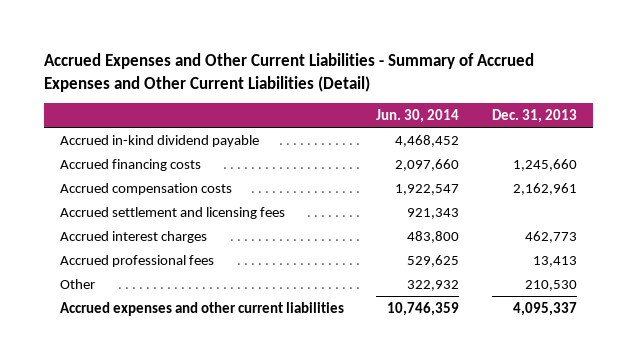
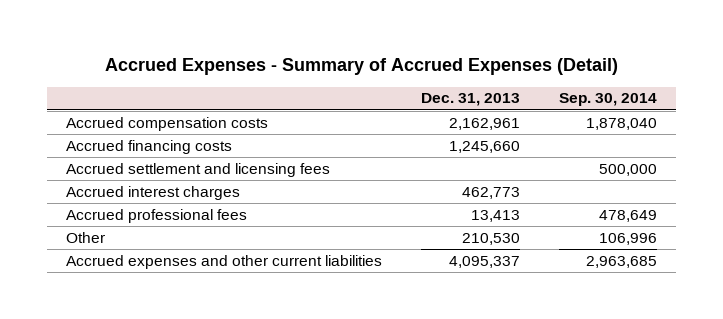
[43,53,534,92] Accrued Expenses and Other Current Liabilities - Summary of Accrued Expenses and Other Current Liabilities (Detail) -> [104,58,618,76] Accrued Expenses - Summary of Accrued Expenses (Detail)
[376,108,460,123] Jun. 30, 2014 -> none
none -> [558,93,657,107] Sep. 30, 2014
[60,134,260,147] Accrued in-kind dividend payable -> none
[60,158,202,171] Accrued financing costs -> [66,139,233,154] Accrued financing costs

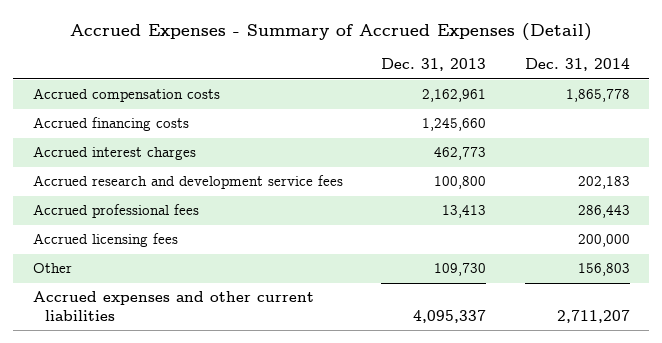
[558,93,657,107] Sep. 30, 2014 -> none
none -> [524,58,630,72] Dec. 31, 2014
[66,162,331,177] Accrued settlement and licensing fees -> none
none -> [32,175,343,190] Accrued research and development service fees
none -> [32,233,178,248] Accrued licensing fees
[462,232,521,245] 210,530 -> [434,263,487,277] 109,730

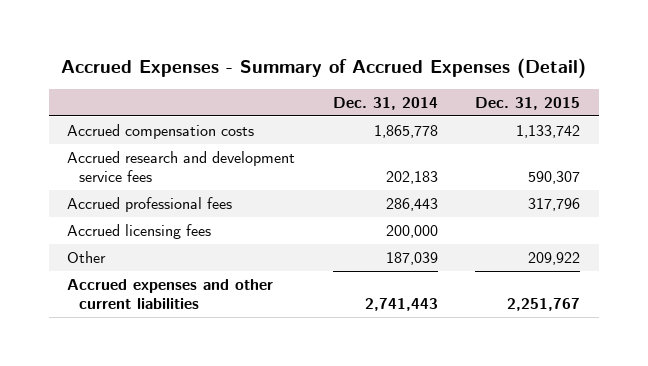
[381,58,487,72] Dec. 31, 2013 -> none
none -> [475,97,581,111] Dec. 31, 2015
[32,117,189,132] Accrued financing costs -> none
[32,146,196,161] Accrued interest charges -> none
[577,263,630,277] 156,803 -> [385,251,438,265] 187,039
[556,309,630,323] 2,711,207 -> [364,298,438,312] 2,741,443

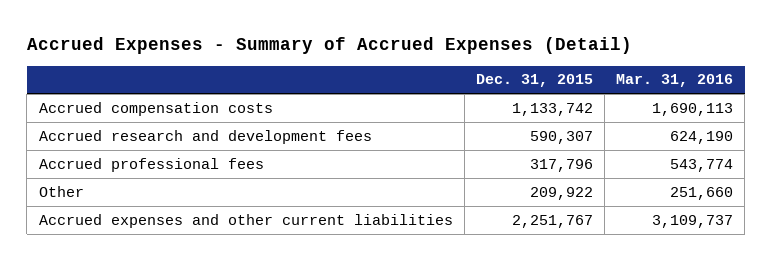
[332,97,438,111] Dec. 31, 2014 -> none
none -> [616,74,734,88] Mar. 31, 2016
[67,150,296,183] Accrued research and development service fees -> [38,129,372,144] Accrued research and development fees
[67,223,212,239] Accrued licensing fees -> none

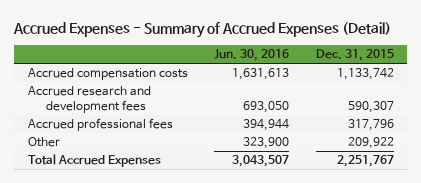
[616,74,734,88] Mar. 31, 2016 -> none
none -> [214,49,290,62] Jun. 30, 2016
[38,213,453,228] Accrued expenses and other current liabilities -> [27,154,161,168] Total Accrued Expenses

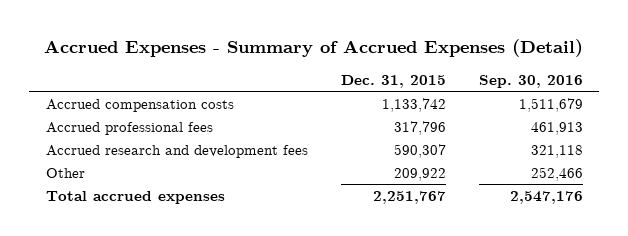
[214,49,290,62] Jun. 30, 2016 -> none
none -> [478,74,583,88] Sep. 30, 2016
[27,86,151,114] Accrued research and development fees -> [45,144,308,158] Accrued research and development fees
[27,154,161,168] Total Accrued Expenses -> [45,190,225,204] Total accrued expenses

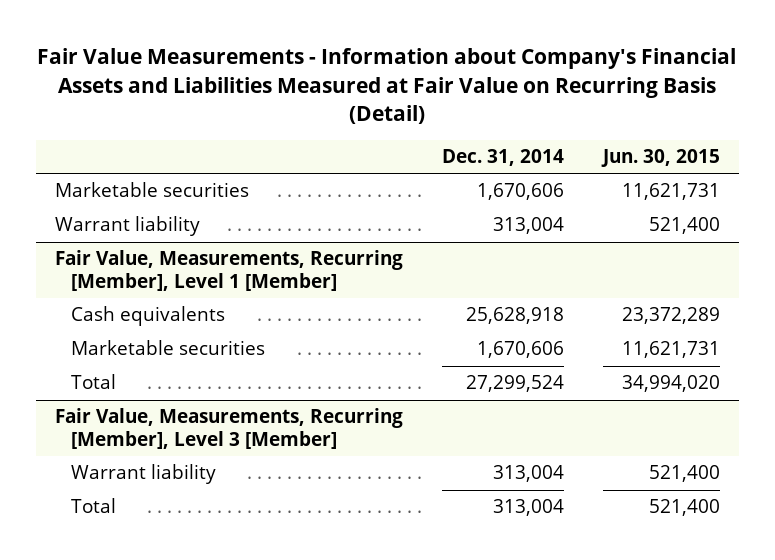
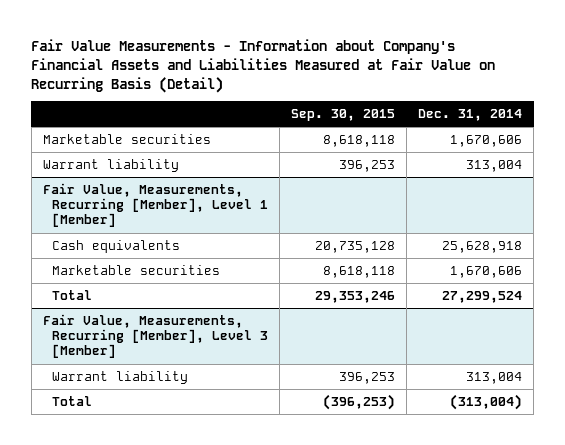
[600,148,720,167] Jun. 30, 2015 -> none
none -> [291,108,396,121] Sep. 30, 2015
[492,499,564,517] 313,004 -> [450,393,523,410] (313,004)

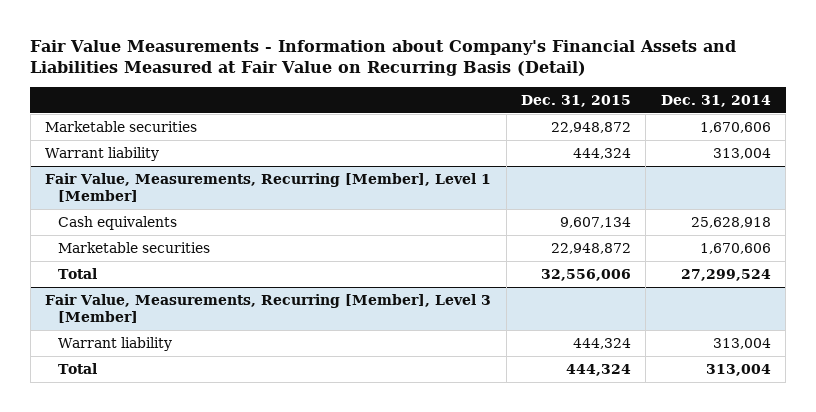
[291,108,396,121] Sep. 30, 2015 -> none
none -> [521,95,632,108] Dec. 31, 2015
[450,393,523,410] (313,004) -> [705,363,771,376] 313,004

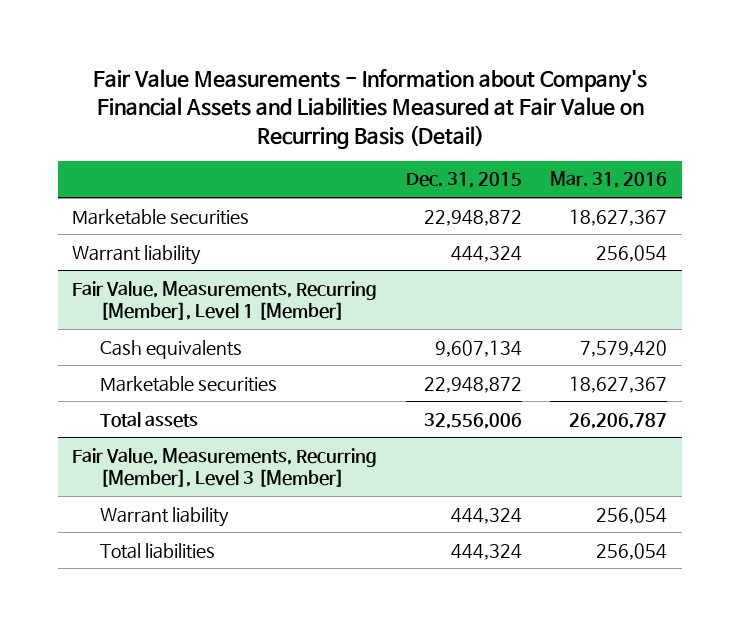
[660,95,771,108] Dec. 31, 2014 -> none
none -> [550,171,668,189] Mar. 31, 2016
[58,267,98,279] Total -> [99,411,198,428] Total assets
[58,362,98,374] Total -> [99,542,215,559] Total liabilities

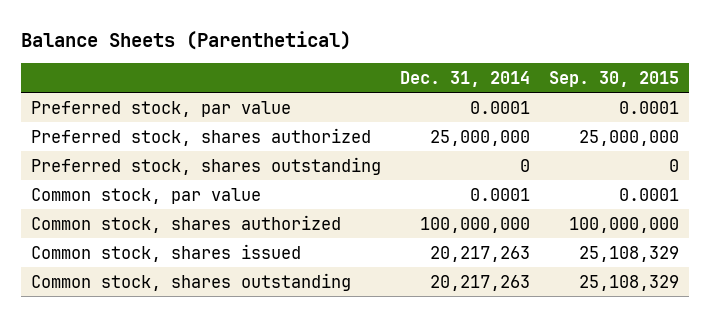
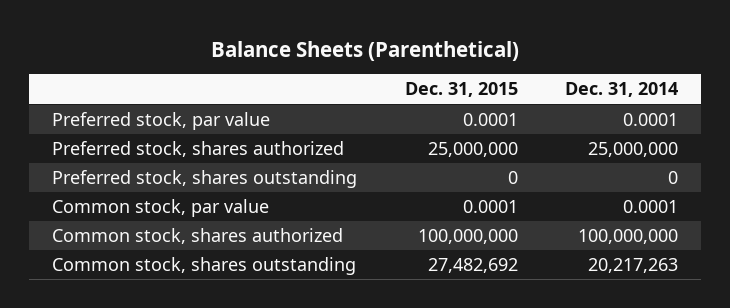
[549,70,680,87] Sep. 30, 2015 -> none
none -> [404,82,518,98] Dec. 31, 2015
[30,243,301,262] Common stock, shares issued -> none

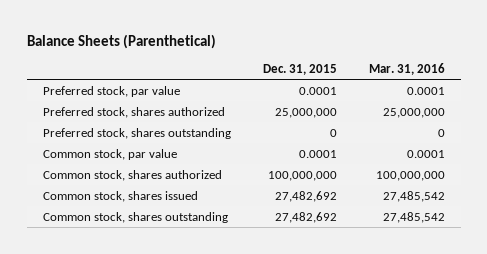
[564,82,678,98] Dec. 31, 2014 -> none
none -> [368,62,445,75] Mar. 31, 2016
none -> [42,190,198,202] Common stock, shares issued

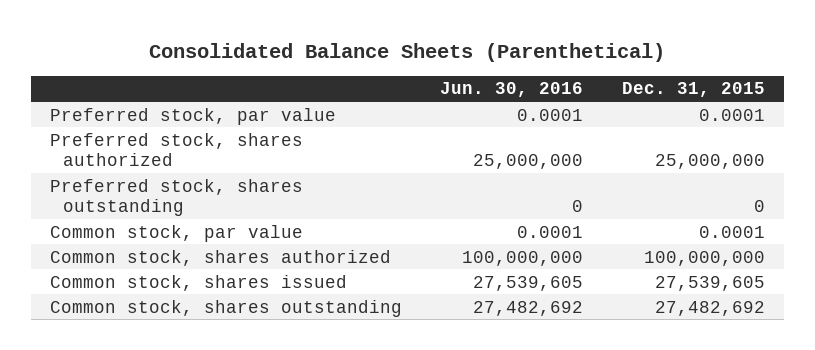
[26,33,216,49] Balance Sheets (Parenthetical) -> [149,43,666,63] Consolidated Balance Sheets (Parenthetical)
[368,62,445,75] Mar. 31, 2016 -> none
none -> [440,82,584,98] Jun. 30, 2016
[274,190,337,202] 27,482,692 -> [654,275,765,291] 27,539,605

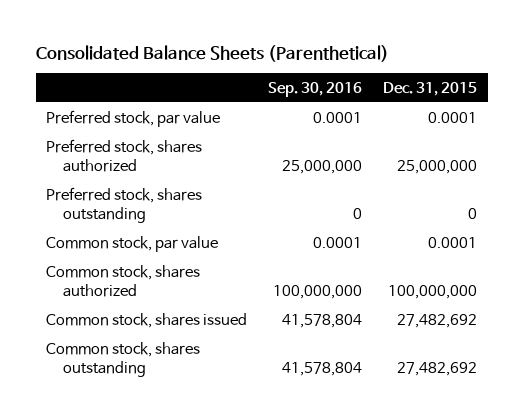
[440,82,584,98] Jun. 30, 2016 -> none
none -> [268,81,363,97] Sep. 30, 2016
[654,275,765,291] 27,539,605 -> [397,313,478,328] 27,482,692

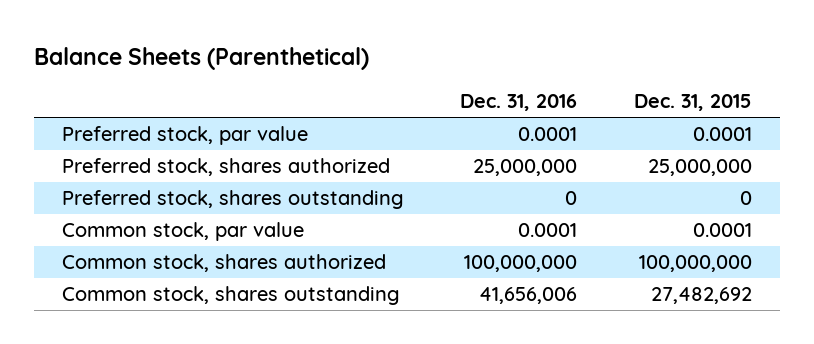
[35,44,389,62] Consolidated Balance Sheets (Parenthetical) -> [33,46,369,70] Balance Sheets (Parenthetical)
[268,81,363,97] Sep. 30, 2016 -> none
none -> [460,94,578,112] Dec. 31, 2016
[46,312,248,328] Common stock, shares issued -> none

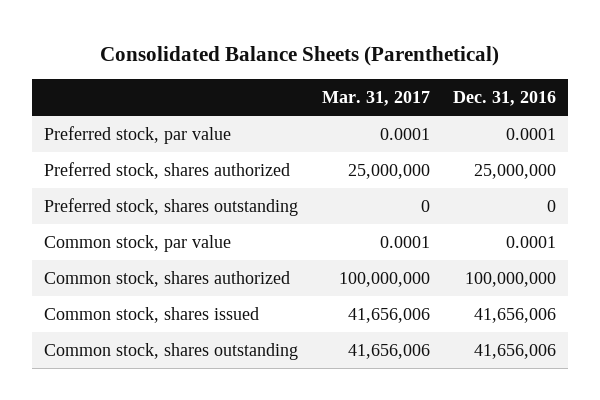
[33,46,369,70] Balance Sheets (Parenthetical) -> [100,45,500,66] Consolidated Balance Sheets (Parenthetical)
[633,94,752,112] Dec. 31, 2015 -> none
none -> [321,90,430,106] Mar. 31, 2017
none -> [44,307,260,324] Common stock, shares issued

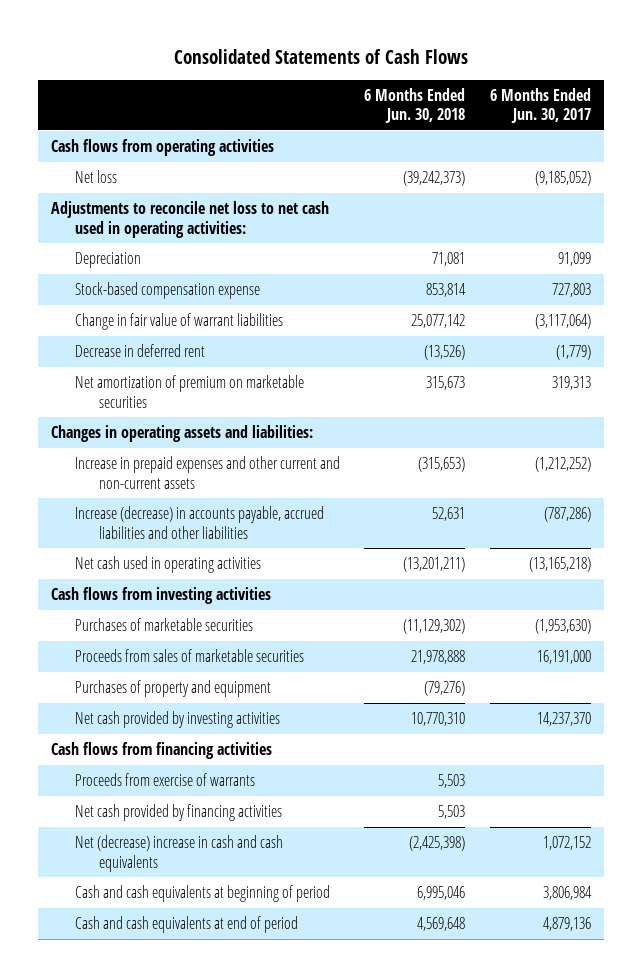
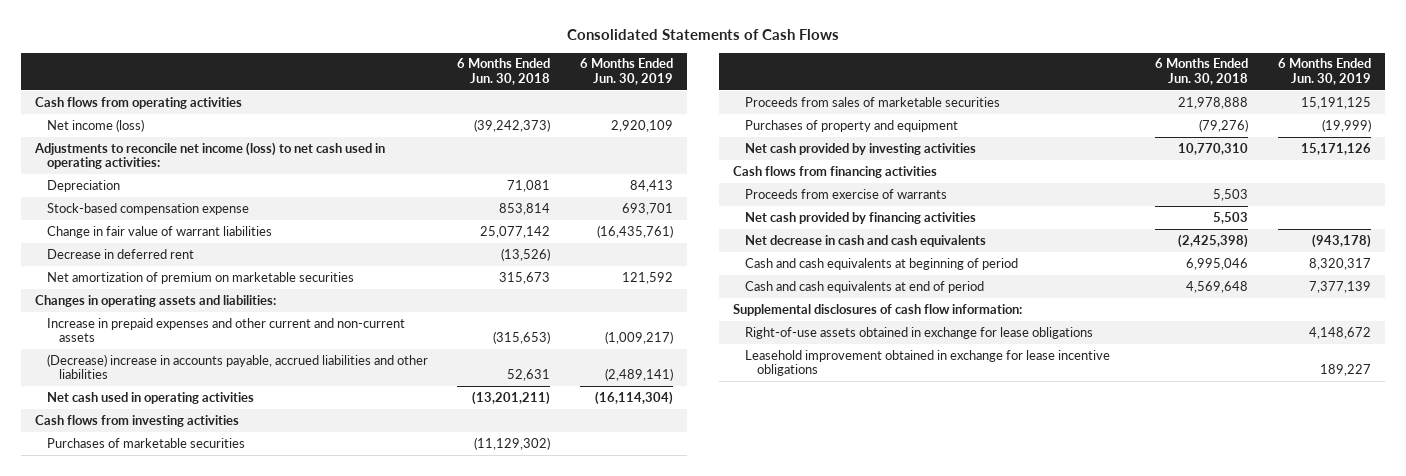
[490,87,592,124] 6 Months Ended Jun. 30, 2017 -> none
none -> [579,58,673,85] 6 Months Ended Jun. 30, 2019
[74,170,117,184] Net loss -> [46,118,144,132] Net income (loss)
[50,201,329,238] Adjustments to reconcile net loss to net cash used in operating activities: -> [34,141,386,170] Adjustments to reconcile net income (loss) to net cash used in operating activities:
[74,506,324,539] Increase (decrease) in accounts payable, accrued liabilities and other liabilities -> [46,353,428,380] (Decrease) increase in accounts payable, accrued liabilities and other liabilities
[74,835,283,872] Net (decrease) increase in cash and cash equivalents -> [745,234,987,247] Net decrease in cash and cash equivalents
none -> [733,303,1023,316] Supplemental disclosures of cash flow information:
none -> [745,326,1094,339] Right-of-use assets obtained in exchange for lease obligations
none -> [745,349,1111,377] Leasehold improvement obtained in exchange for lease incentive obligations

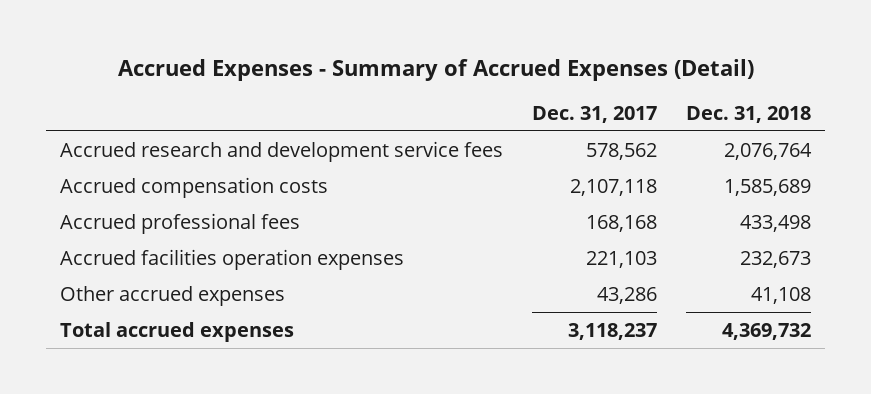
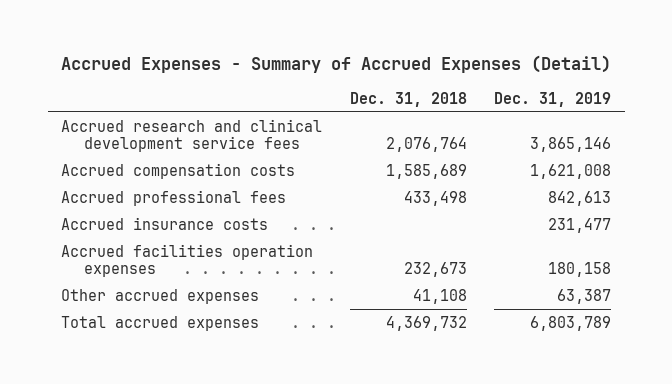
[532,105,658,123] Dec. 31, 2017 -> none
none -> [493,91,611,107] Dec. 31, 2019
[60,140,504,162] Accrued research and development service fees -> [61,118,323,152] Accrued research and clinical development service fees
none -> [61,216,269,230] Accrued insurance costs

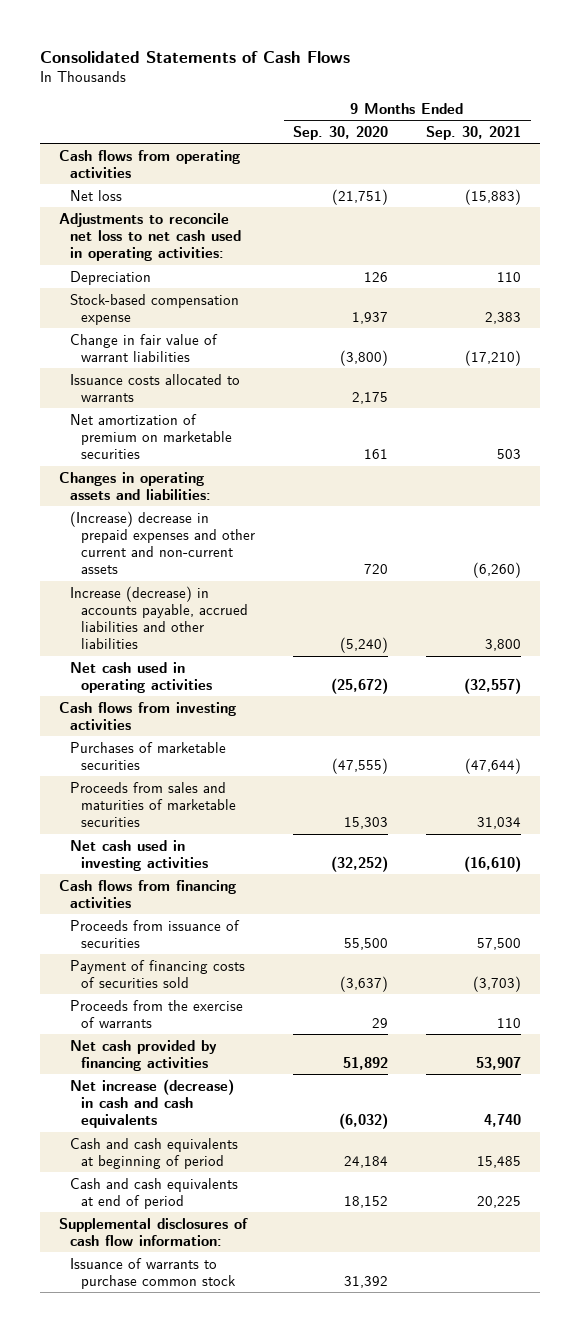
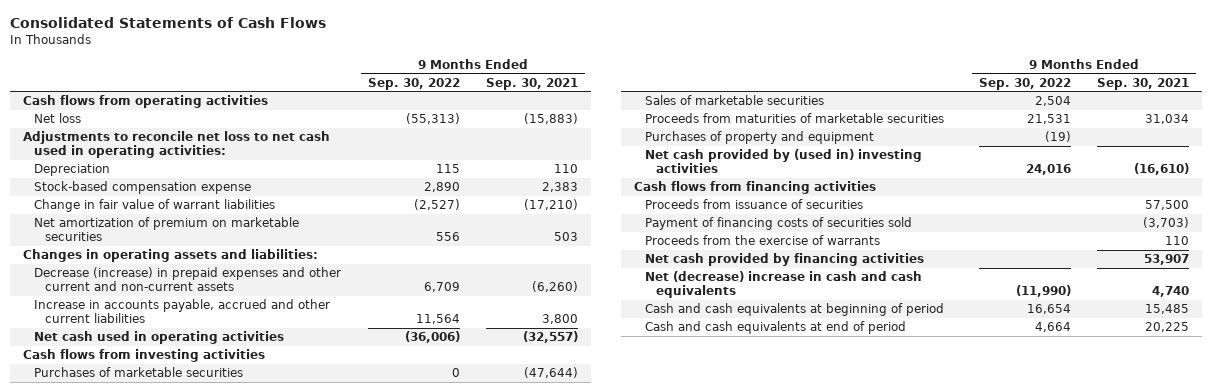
[293,125,389,140] Sep. 30, 2020 -> none
none -> [367,77,460,90] Sep. 30, 2022
[69,373,240,402] Issuance costs allocated to warrants -> none
[69,510,255,575] (Increase) decrease in prepaid expenses and other current and non-current assets -> [34,267,342,291] Decrease (increase) in prepaid expenses and other current and non-current assets
[69,585,248,650] Increase (decrease) in accounts payable, accrued liabilities and other liabilities -> [34,299,331,323] Increase in accounts payable, accrued and other current liabilities
none -> [645,95,825,106] Sales of marketable securities
[69,781,236,828] Proceeds from sales and maturities of marketable securities -> [645,113,945,124] Proceeds from maturities of marketable securities
none -> [645,131,875,145] Purchases of property and equipment
[69,839,208,871] Net cash used in investing activities -> [645,149,923,173] Net cash provided by (used in) investing activities
[69,1078,234,1129] Net increase (decrease) in cash and cash equivalents -> [645,271,923,298] Net (decrease) increase in cash and cash equivalents
[59,1217,249,1246] Supplemental disclosures of cash flow information: -> none
[69,1257,236,1289] Issuance of warrants to purchase common stock -> none

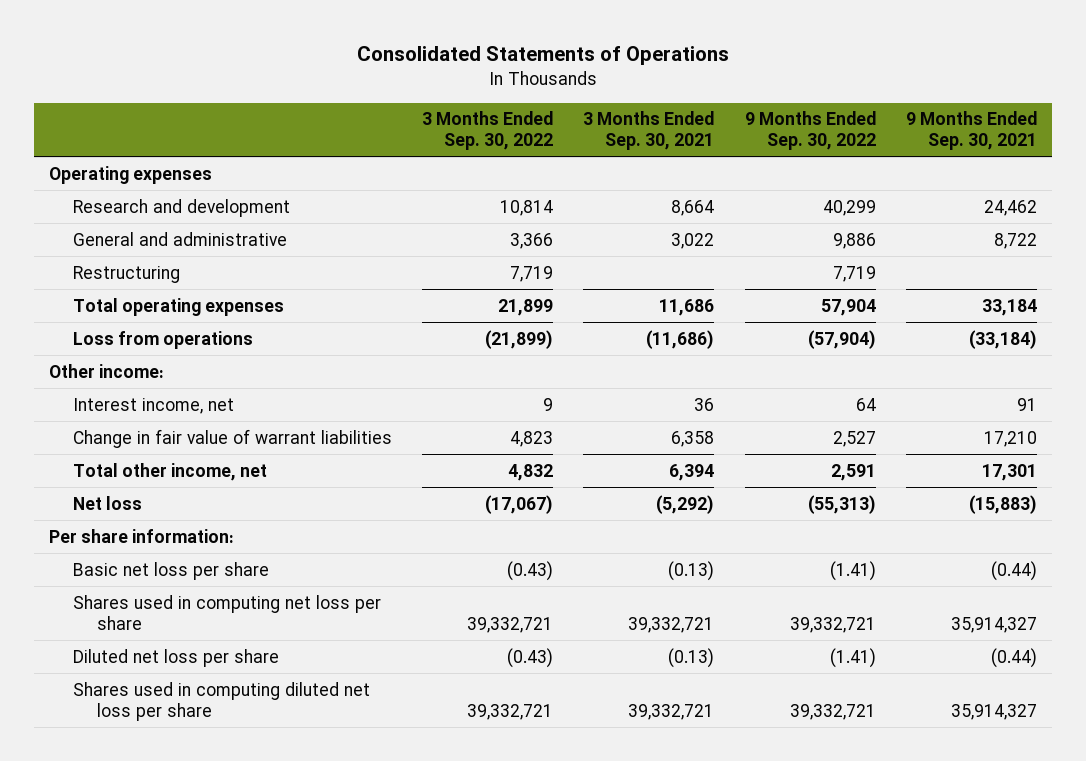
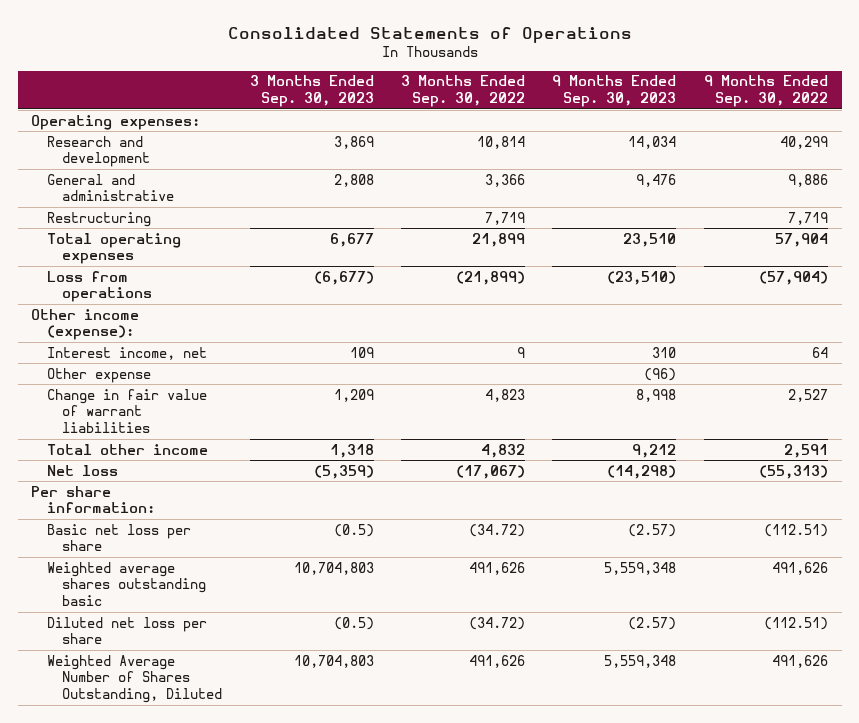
[583,111,715,151] 3 Months Ended Sep. 30, 2021 -> none
[906,111,1038,151] 9 Months Ended Sep. 30, 2021 -> none
none -> [249,75,374,107] 3 Months Ended Sep. 30, 2023
none -> [552,75,677,107] 9 Months Ended Sep. 30, 2023
[48,165,212,184] Operating expenses -> [31,114,201,130] Operating expenses:
[48,363,164,378] Other income: -> [31,308,140,341] Other income (expense):
none -> [46,367,151,383] Other expense
[72,462,267,481] Total other income, net -> [46,443,208,455] Total other income
[72,594,381,630] Shares used in computing net loss per share -> none
[72,681,370,721] Shares used in computing diluted net loss per share -> none
[507,560,554,581] (0.43) -> [469,523,526,537] (34.72)
[829,560,876,581] (1.41) -> [763,523,828,537] (112.51)
none -> [46,561,207,606] Weighted average shares outstanding basic
[507,647,554,668] (0.43) -> [469,616,526,630] (34.72)
[829,647,876,668] (1.41) -> [763,616,828,630] (112.51)
none -> [46,654,223,703] Weighted Average Number of Shares Outstanding, Diluted

